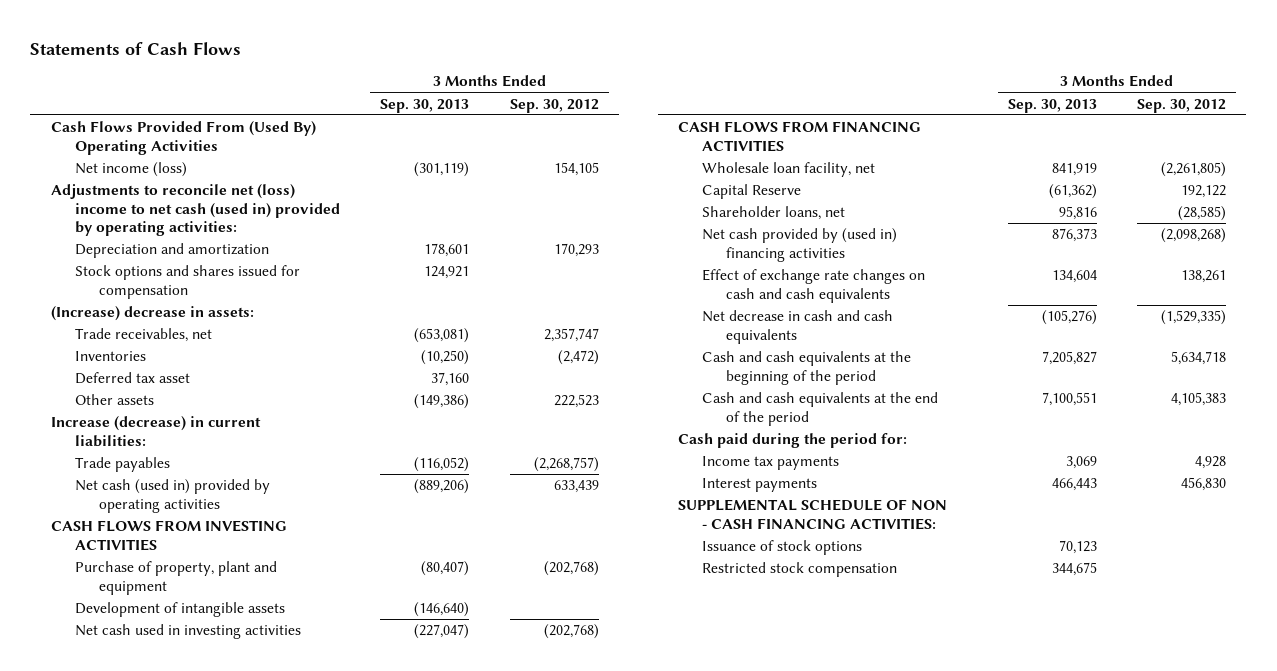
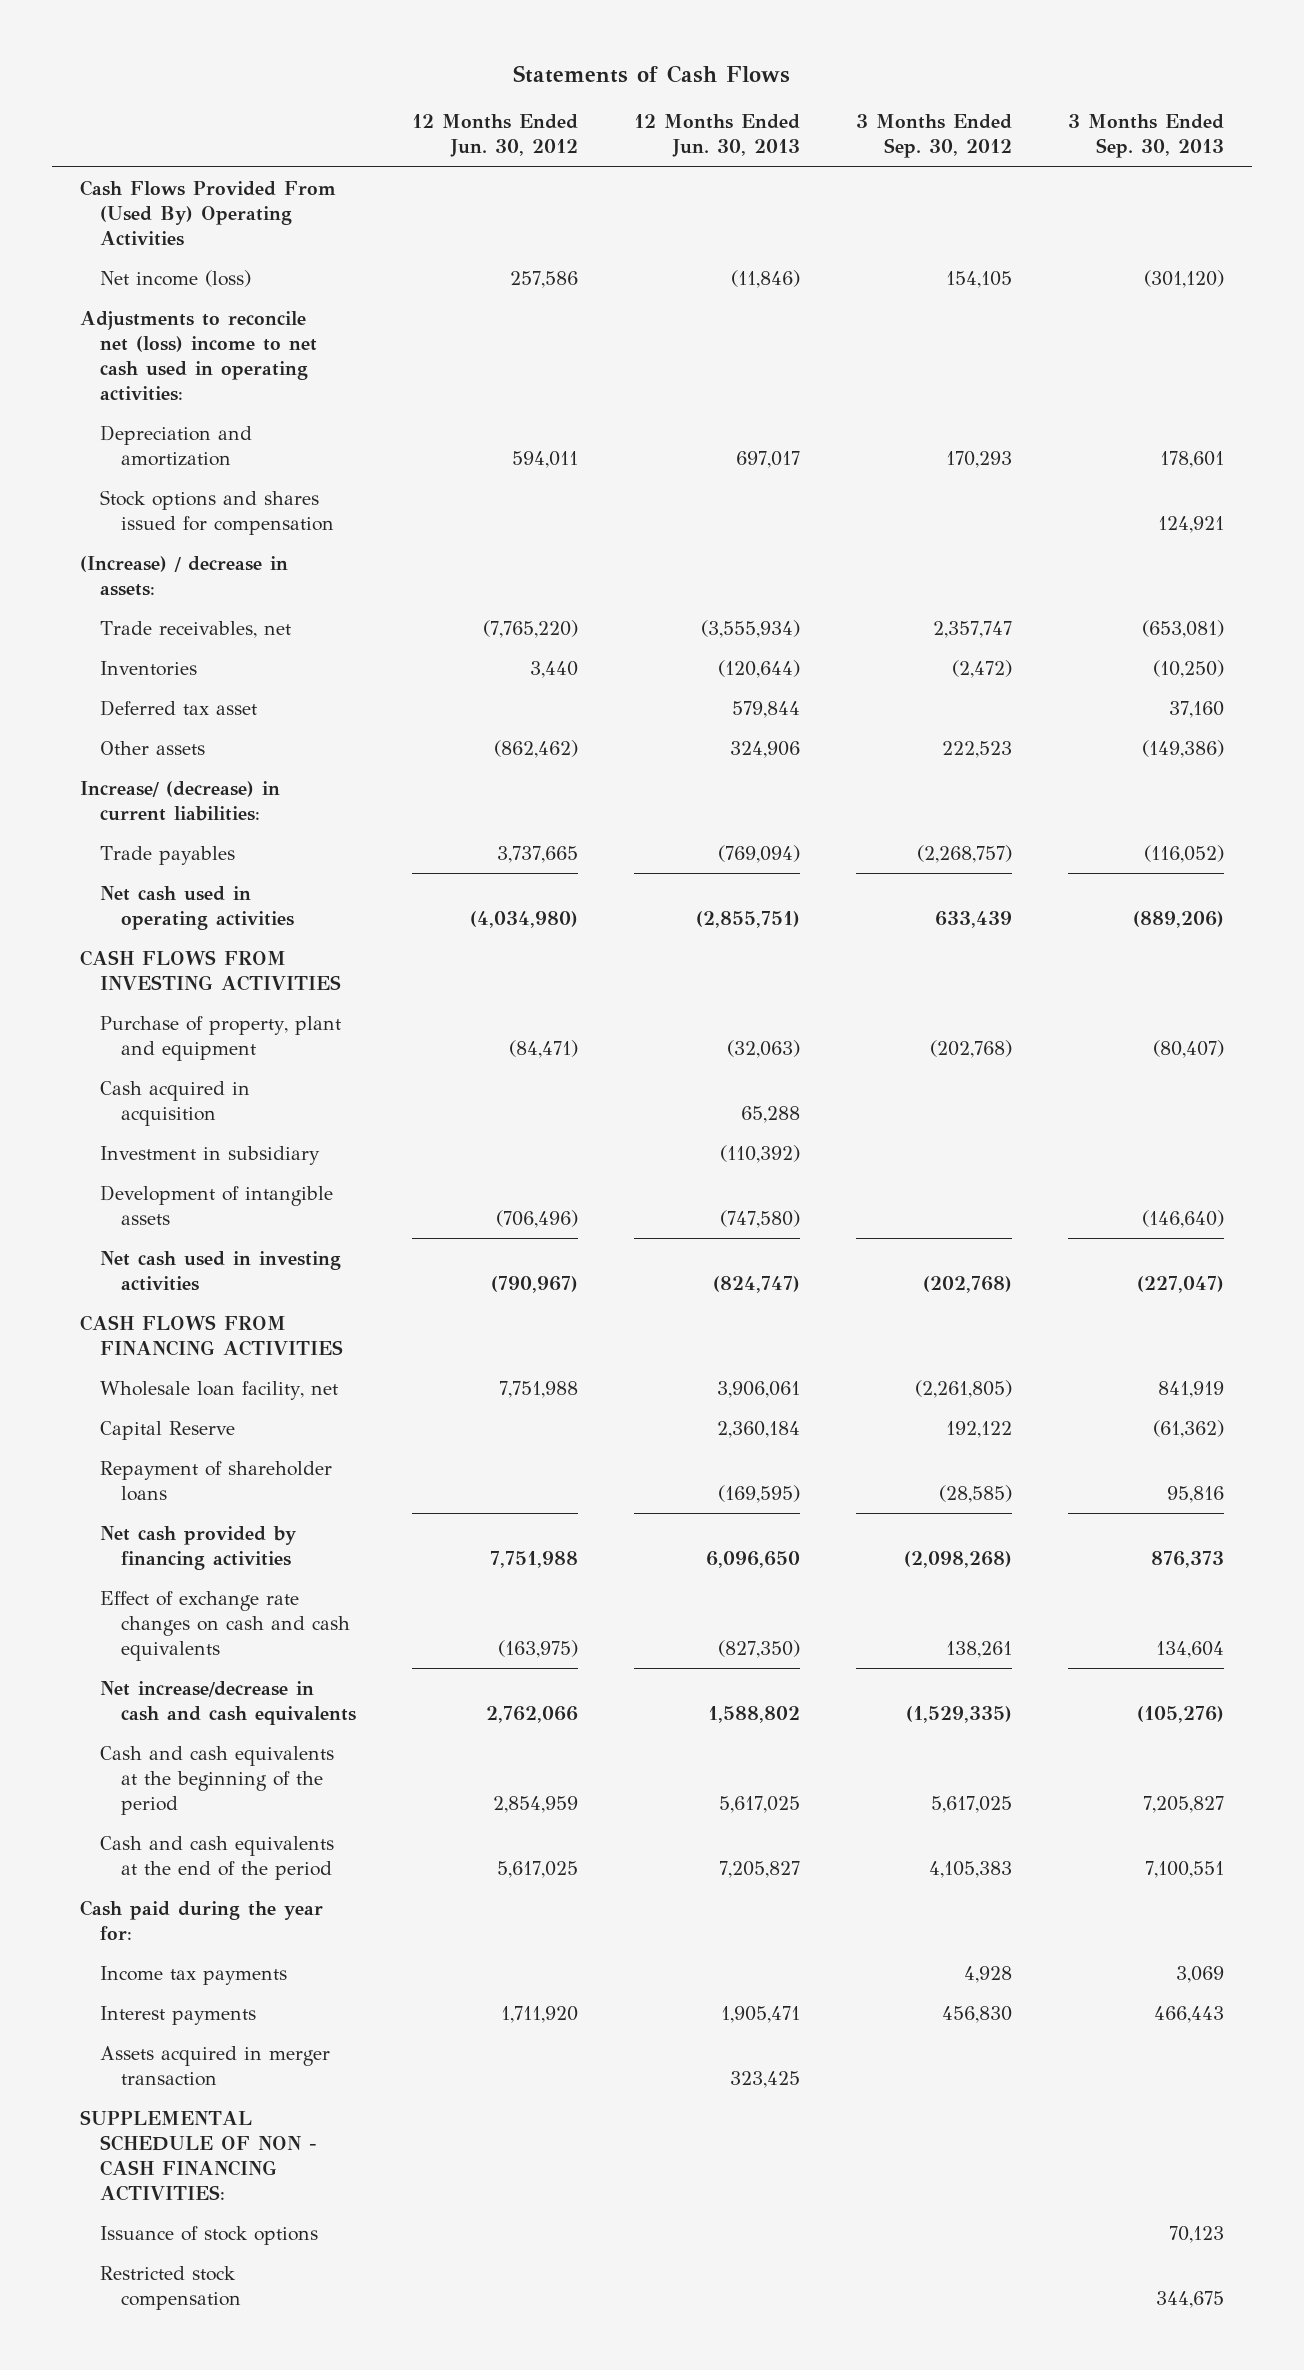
none -> [412,114,579,158] 12 Months Ended Jun. 30, 2012
none -> [634,114,801,158] 12 Months Ended Jun. 30, 2013
[414,162,470,178] (301,119) -> [1143,269,1224,288] (301,120)
[50,184,340,237] Adjustments to reconcile net (loss) income to net cash (used in) provided by operating activities: -> [79,310,318,402] Adjustments to reconcile net (loss) income to net cash used in operating activities:
[50,306,254,322] (Increase) decrease in assets: -> [79,555,288,596] (Increase) / decrease in assets:
[50,416,261,447] Increase (decrease) in current liabilities: -> [79,780,280,821] Increase/ (decrease) in current liabilities:
[74,479,270,513] Net cash (used in) provided by operating activities -> [100,885,295,930] Net cash used in operating activities
none -> [100,1080,251,1126] Cash acquired in acquisition
none -> [100,1145,321,1165] Investment in subsidiary
[702,206,846,221] Shareholder loans, net -> [100,1460,333,1501] Repayment of shareholder loans
[702,228,898,262] Net cash provided by (used in) financing activities -> [100,1525,298,1570] Net cash provided by financing activities
[702,310,894,344] Net decrease in cash and cash equivalents -> [100,1680,357,1725] Net increase/decrease in cash and cash equivalents
[1171,351,1227,366] 5,634,718 -> [930,1795,1012,1813] 5,617,025
[678,433,908,449] Cash paid during the period for: -> [79,1899,323,1940] Cash paid during the year for:
none -> [100,2045,331,2086] Assets acquired in merger transaction

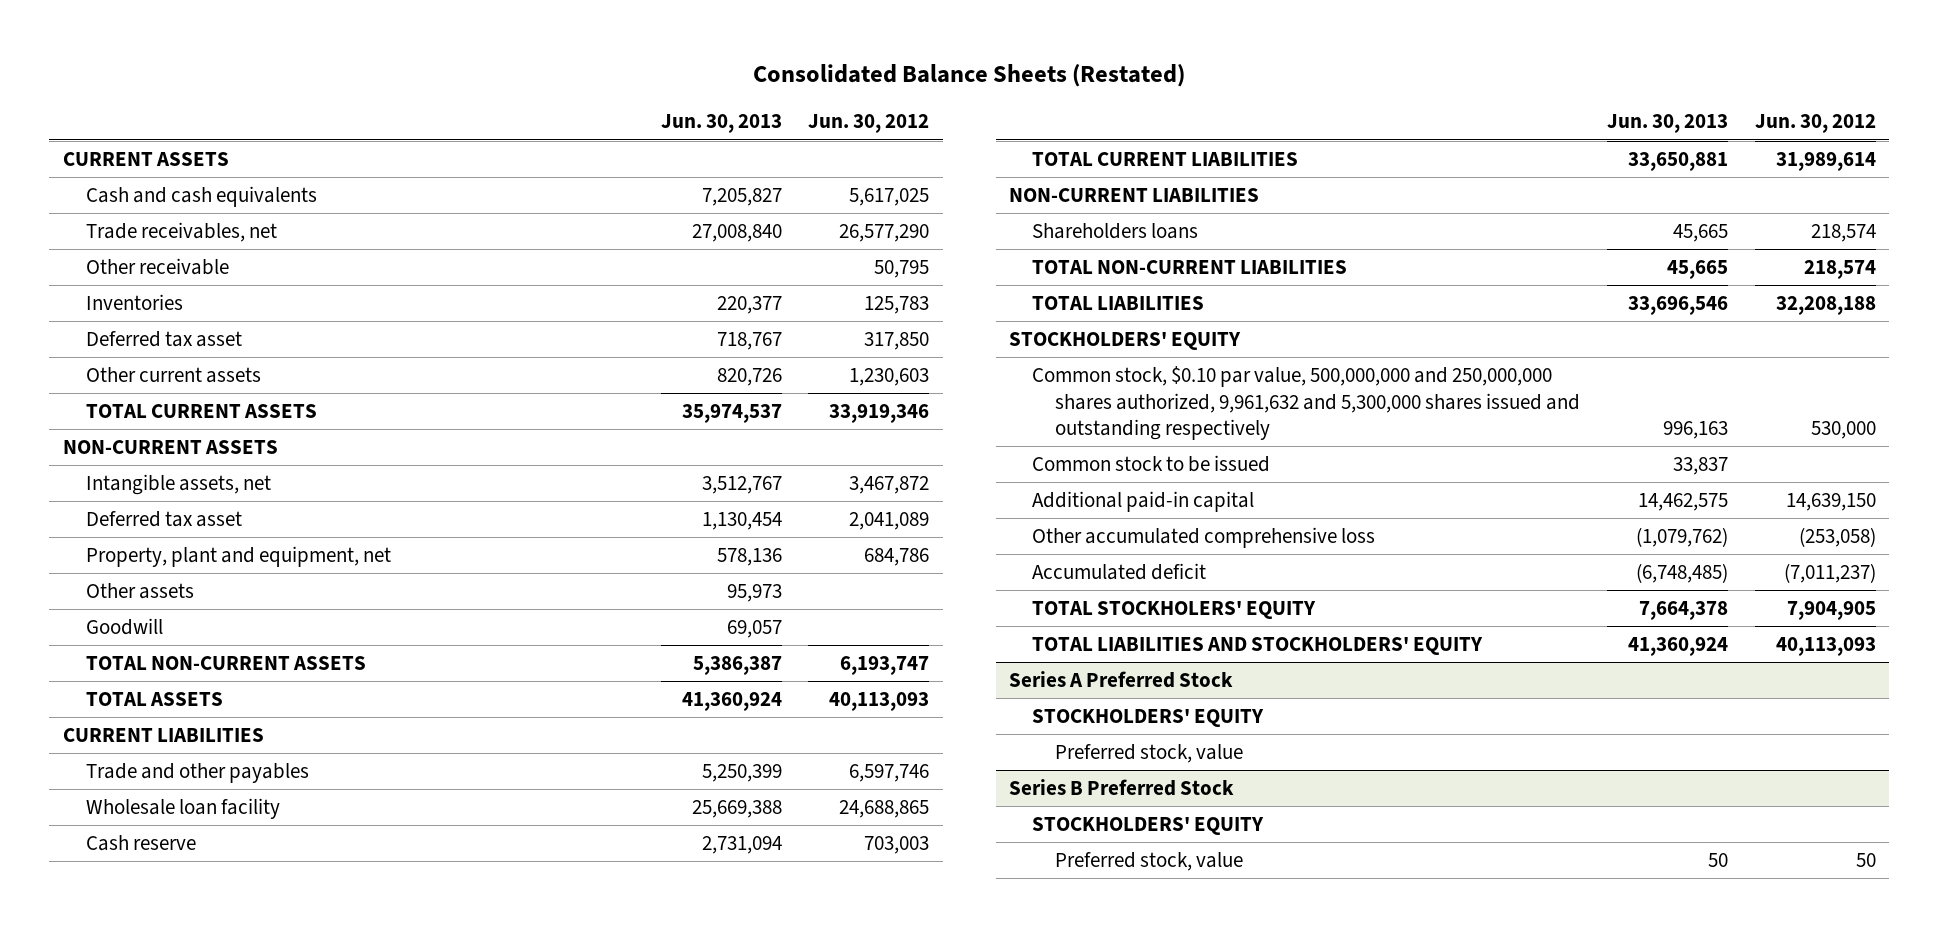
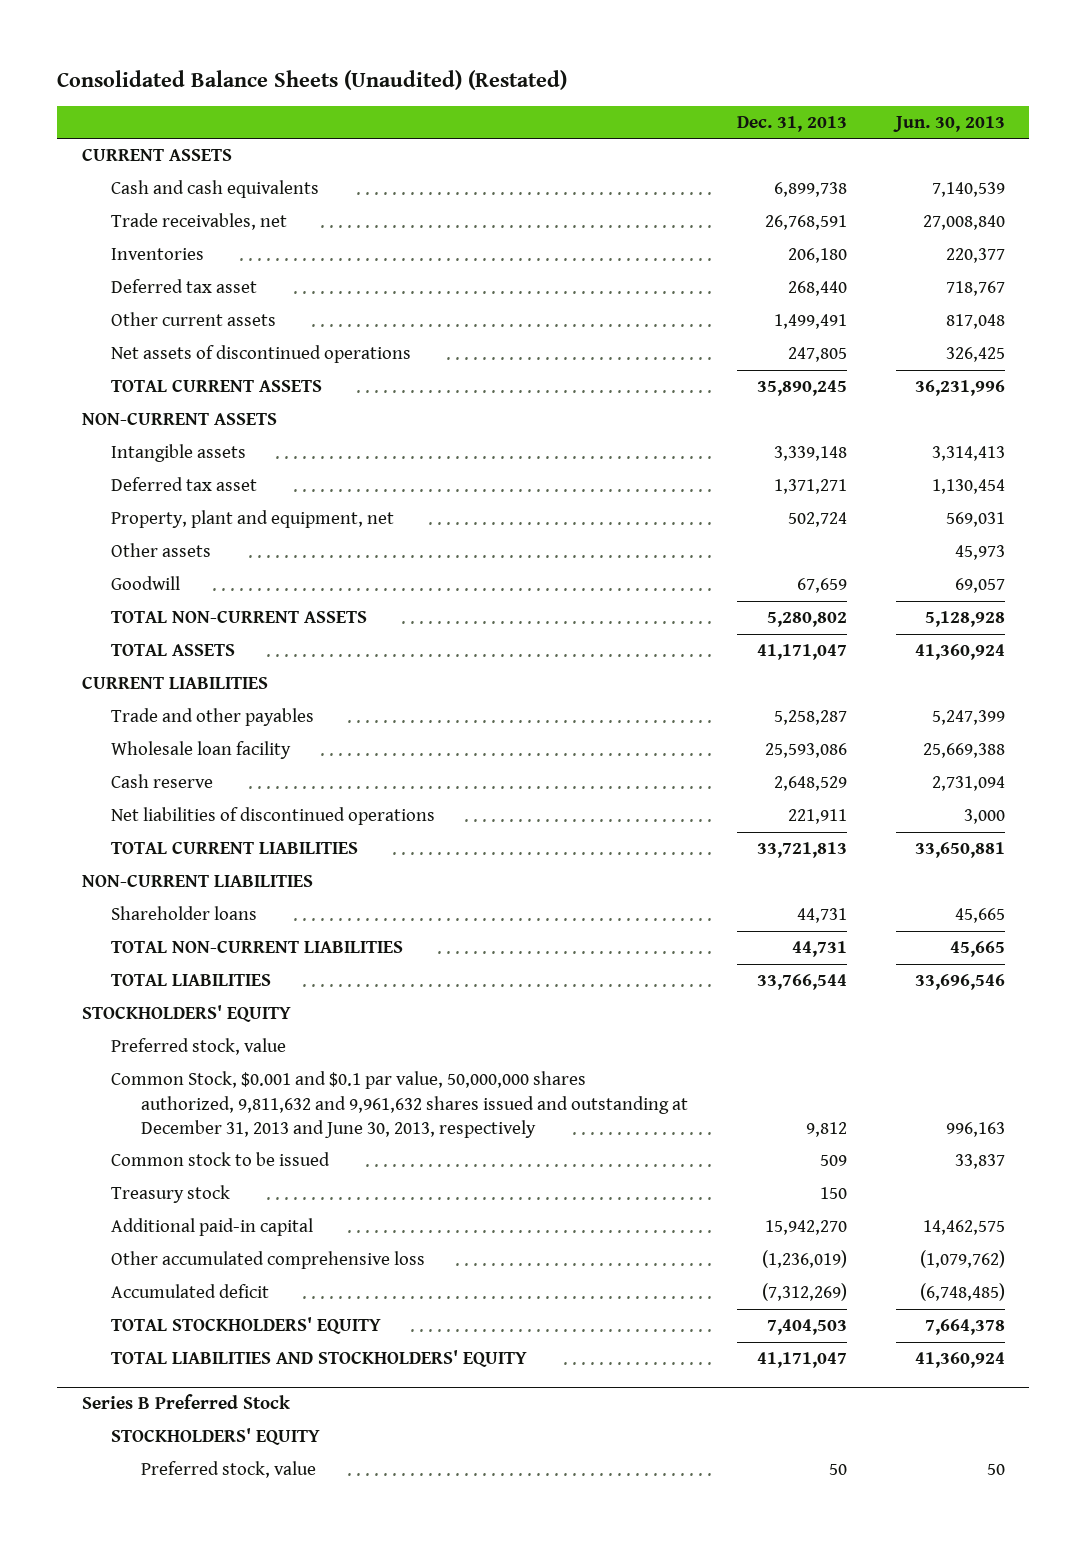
[753,64,1186,88] Consolidated Balance Sheets (Restated) -> [57,69,568,90] Consolidated Balance Sheets (Unaudited) (Restated)
[808,114,930,134] Jun. 30, 2012 -> none
none -> [736,115,847,132] Dec. 31, 2013
[701,188,782,207] 7,205,827 -> [931,182,1005,198] 7,140,539
[85,258,229,276] Other receivable -> none
[716,368,782,387] 820,726 -> [945,314,1005,330] 817,048
none -> [111,345,412,364] Net assets of discontinued operations
[681,404,782,424] 35,974,537 -> [914,380,1005,397] 36,231,996
[85,474,271,496] Intangible assets, net -> [111,444,247,463] Intangible assets
[701,476,782,495] 3,512,767 -> [931,446,1005,462] 3,314,413
[716,548,782,567] 578,136 -> [945,512,1005,528] 569,031
[726,584,782,603] 95,973 -> [954,545,1005,561] 45,973
[692,656,782,676] 5,386,387 -> [924,611,1005,628] 5,128,928
[701,764,782,783] 5,250,399 -> [931,710,1005,726] 5,247,399
none -> [111,807,436,826] Net liabilities of discontinued operations
[1032,223,1199,240] Shareholders loans -> [111,906,258,921] Shareholder loans
none -> [111,1038,287,1056] Preferred stock, value
[1032,366,1581,440] Common stock, $0.10 par value, 500,000,000 and 250,000,000 shares authorized, 9,961,632 and 5,300,000 shares issued and outstanding respectively -> [111,1071,688,1139] Common Stock, $0.001 and $0.1 par value, 50,000,000 shares authorized, 9,811,632 and 9,961,632 shares issued and outstanding at December 31, 2013 and June 30, 2013, respectively
none -> [111,1185,231,1204] Treasury stock
[1032,601,1317,620] TOTAL STOCKHOLERS' EQUITY -> [111,1317,382,1335] TOTAL STOCKHOLDERS' EQUITY
[1009,671,1234,689] Series A Preferred Stock -> none
[1032,709,1265,728] STOCKHOLDERS' EQUITY -> none
[1055,744,1244,764] Preferred stock, value -> none

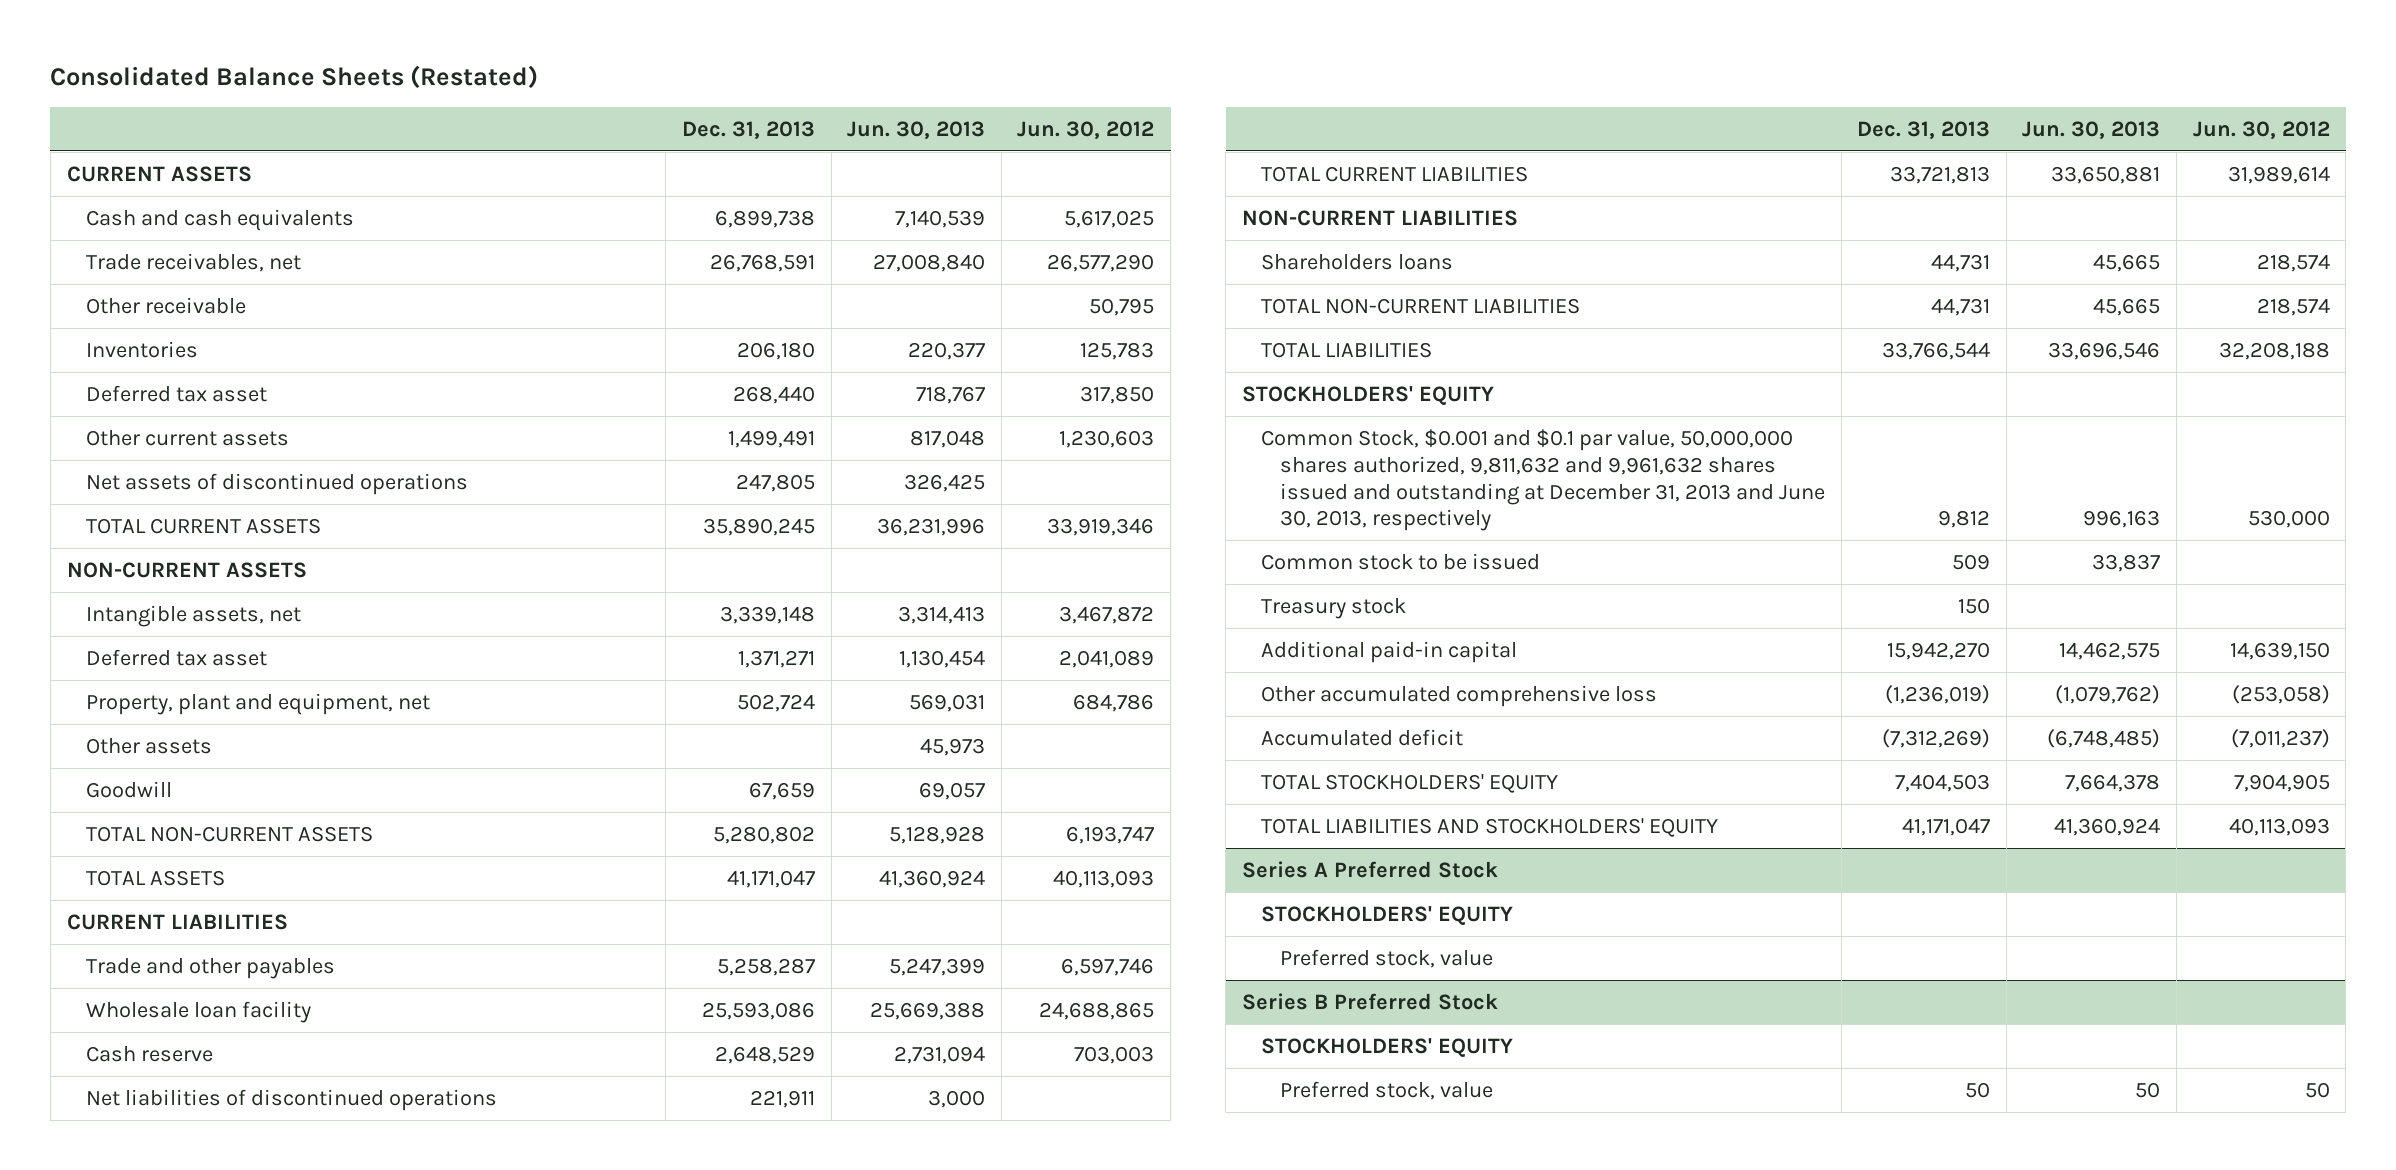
[57,69,568,90] Consolidated Balance Sheets (Unaudited) (Restated) -> [50,64,539,89] Consolidated Balance Sheets (Restated)
none -> [1017,120,1155,139] Jun. 30, 2012
none -> [85,296,246,314] Other receivable
[111,444,247,463] Intangible assets -> [85,604,301,627] Intangible assets, net
[111,906,258,921] Shareholder loans -> [1260,253,1453,270] Shareholders loans
[111,1038,287,1056] Preferred stock, value -> none
none -> [1241,860,1498,878] Series A Preferred Stock
none -> [1260,905,1513,925] STOCKHOLDERS' EQUITY
none -> [1279,948,1493,968] Preferred stock, value

